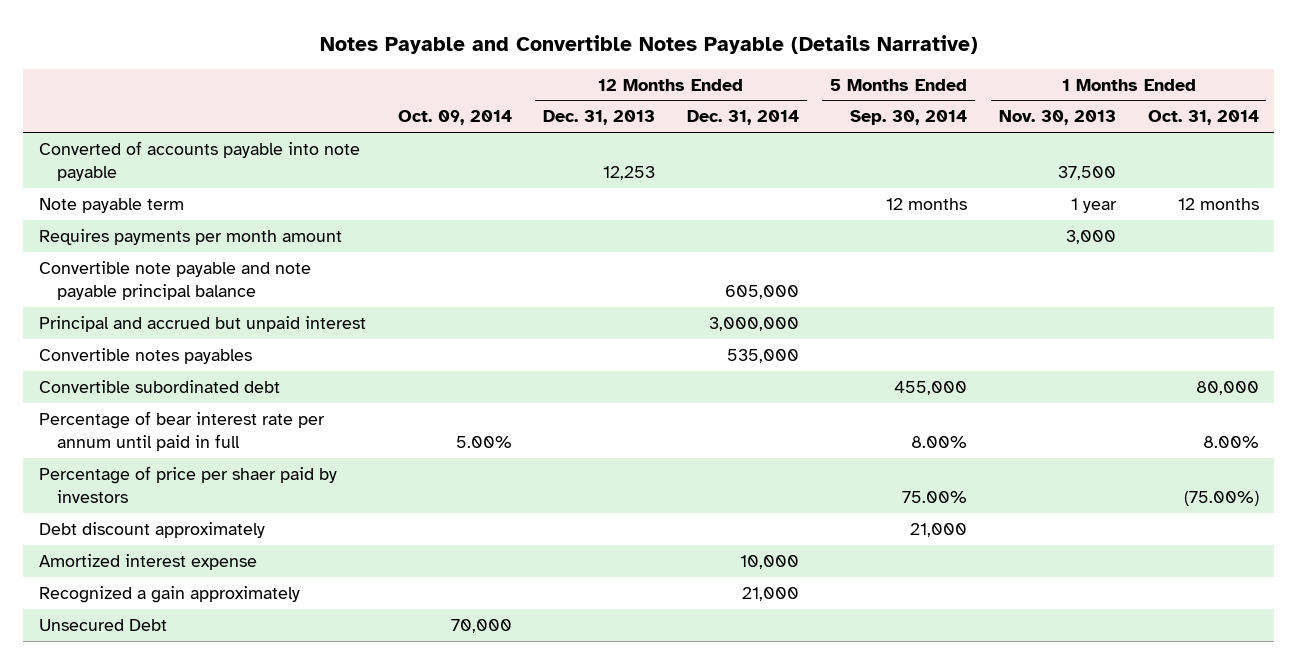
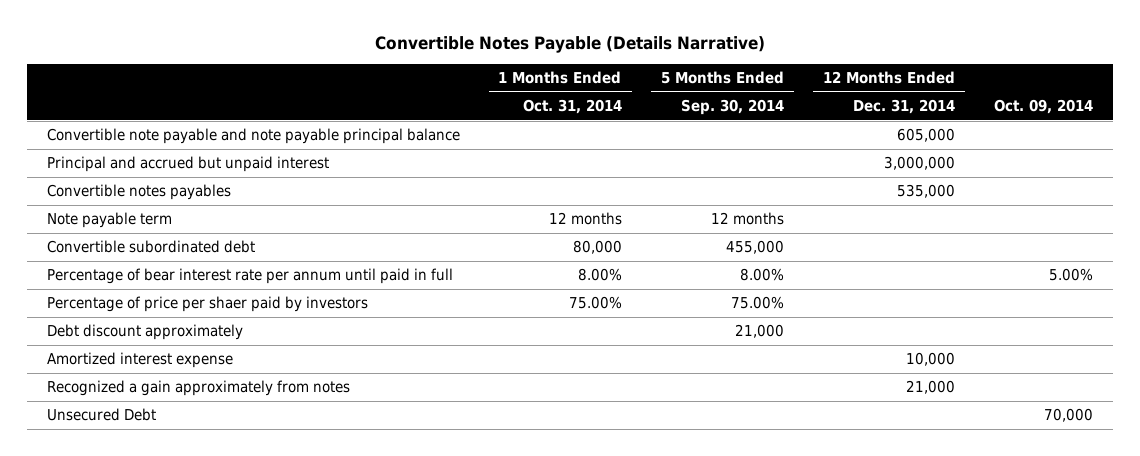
[319,34,978,54] Notes Payable and Convertible Notes Payable (Details Narrative) -> [375,36,766,54] Convertible Notes Payable (Details Narrative)
[543,110,656,126] Dec. 31, 2013 -> none
[998,110,1116,126] Nov. 30, 2013 -> none
[39,140,361,181] Converted of accounts payable into note payable -> none
[39,228,343,245] Requires payments per month amount -> none
[39,197,185,213] Note payable term -> [46,212,172,229] Note payable term
[1183,490,1259,506] (75.00%) -> [568,296,622,310] 75.00%
[39,585,301,603] Recognized a gain approximately -> [46,380,350,397] Recognized a gain approximately from notes

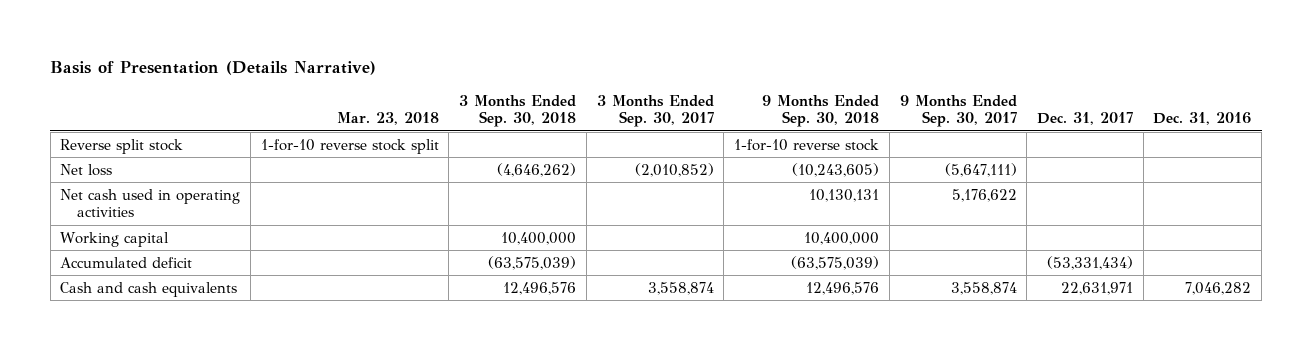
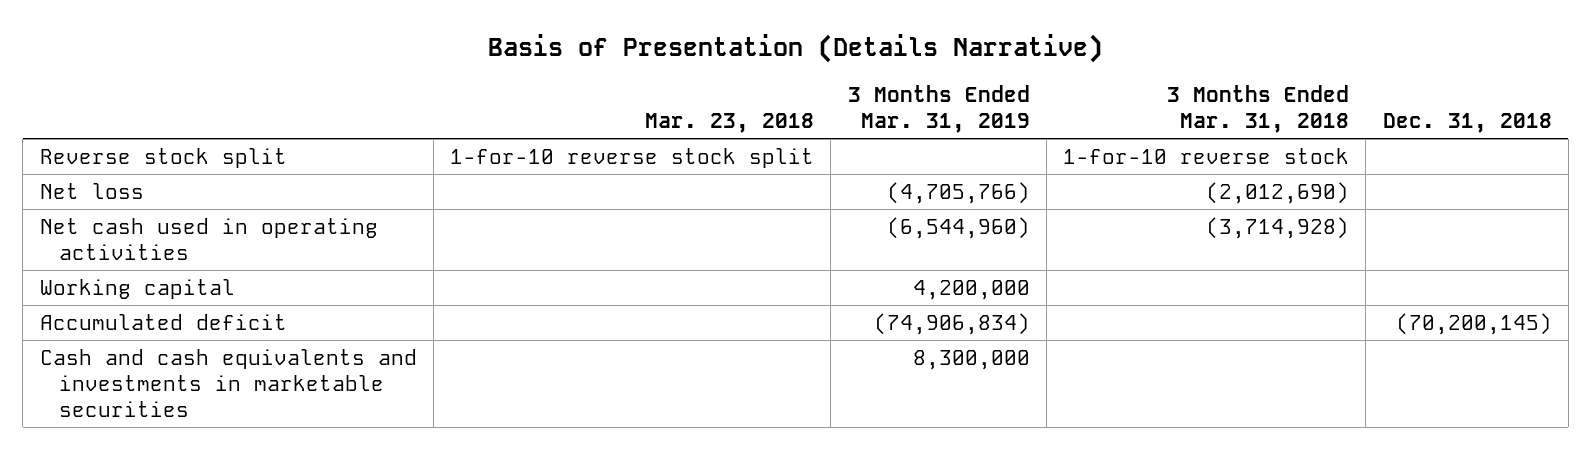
[459,94,577,128] 3 Months Ended Sep. 30, 2018 -> none
[596,94,714,128] 3 Months Ended Sep. 30, 2017 -> none
[762,94,880,128] 9 Months Ended Sep. 30, 2018 -> none
[899,94,1017,128] 9 Months Ended Sep. 30, 2017 -> none
[1036,112,1133,126] Dec. 31, 2017 -> none
[1153,112,1252,126] Dec. 31, 2016 -> none
none -> [847,85,1030,133] 3 Months Ended Mar. 31, 2019
none -> [1167,85,1350,133] 3 Months Ended Mar. 31, 2018
none -> [1382,112,1552,133] Dec. 31, 2018
[60,138,184,154] Reverse split stock -> [39,148,287,169] Reverse stock split
[60,281,238,297] Cash and cash equivalents -> none
none -> [39,349,417,417] Cash and cash equivalents and investments in marketable securities

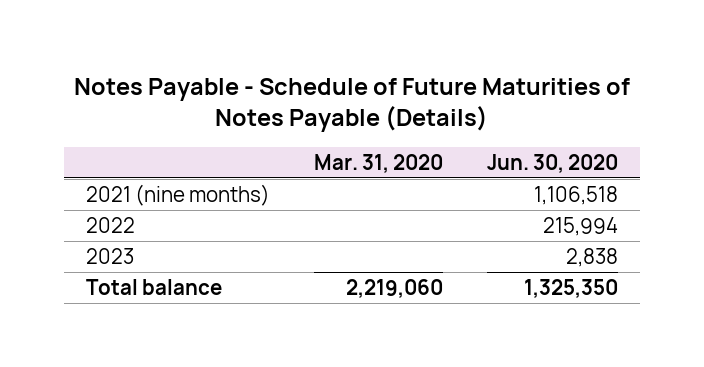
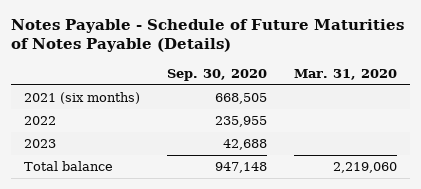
[487,153,619,173] Jun. 30, 2020 -> none
none -> [167,68,268,81] Sep. 30, 2020
[85,183,270,206] 2021 (nine months) -> [24,92,141,105] 2021 (six months)

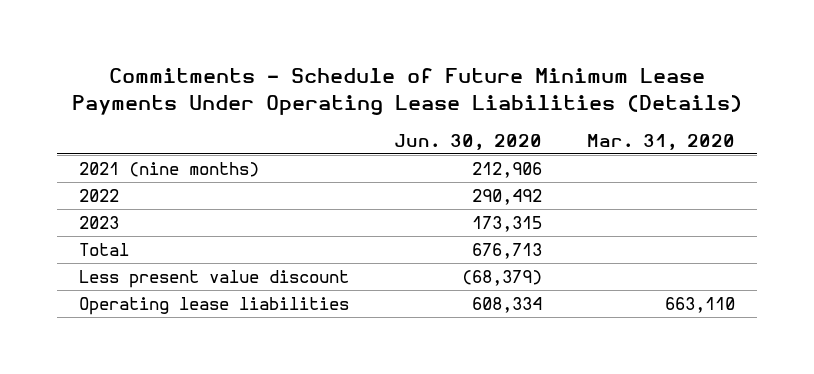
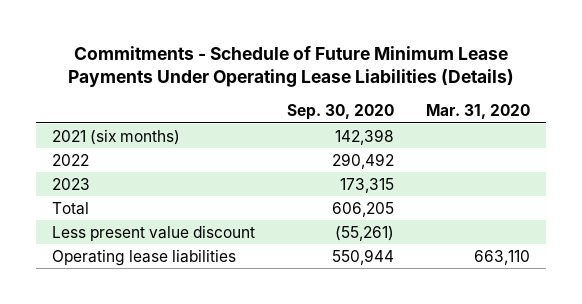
[393,133,542,150] Jun. 30, 2020 -> none
none -> [286,104,394,121] Sep. 30, 2020
[79,162,260,178] 2021 (nine months) -> [51,128,180,145] 2021 (six months)

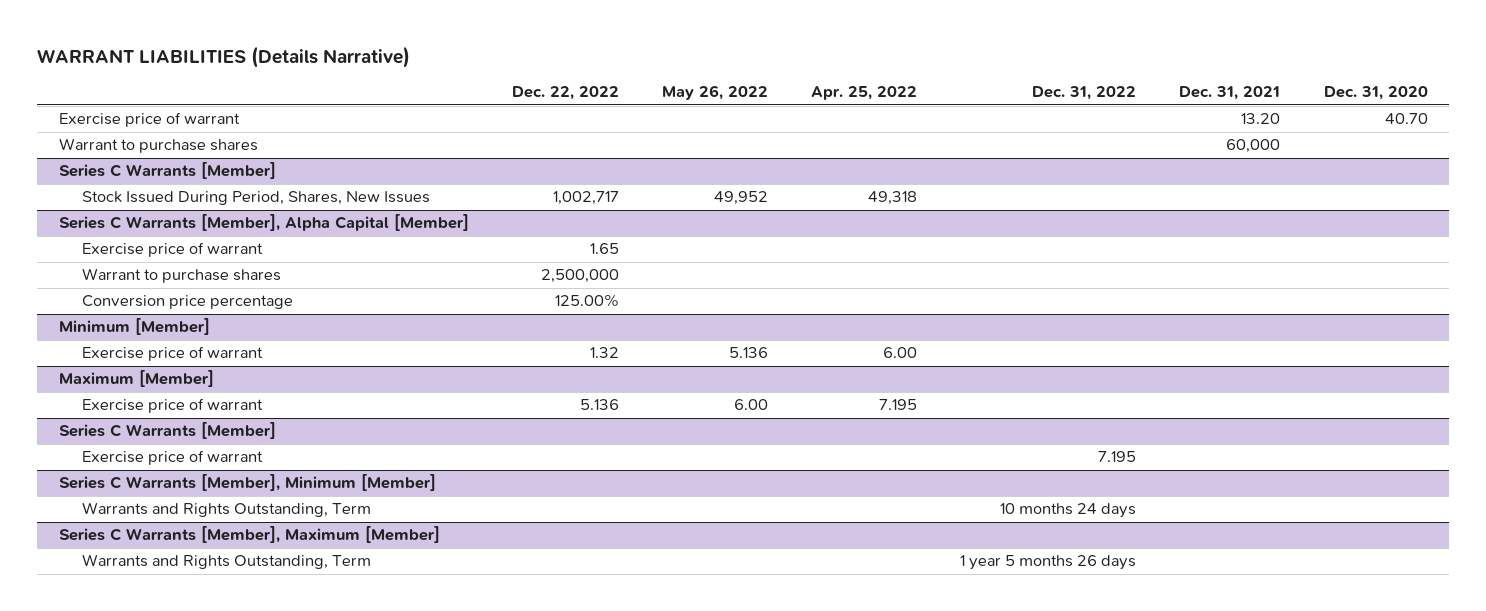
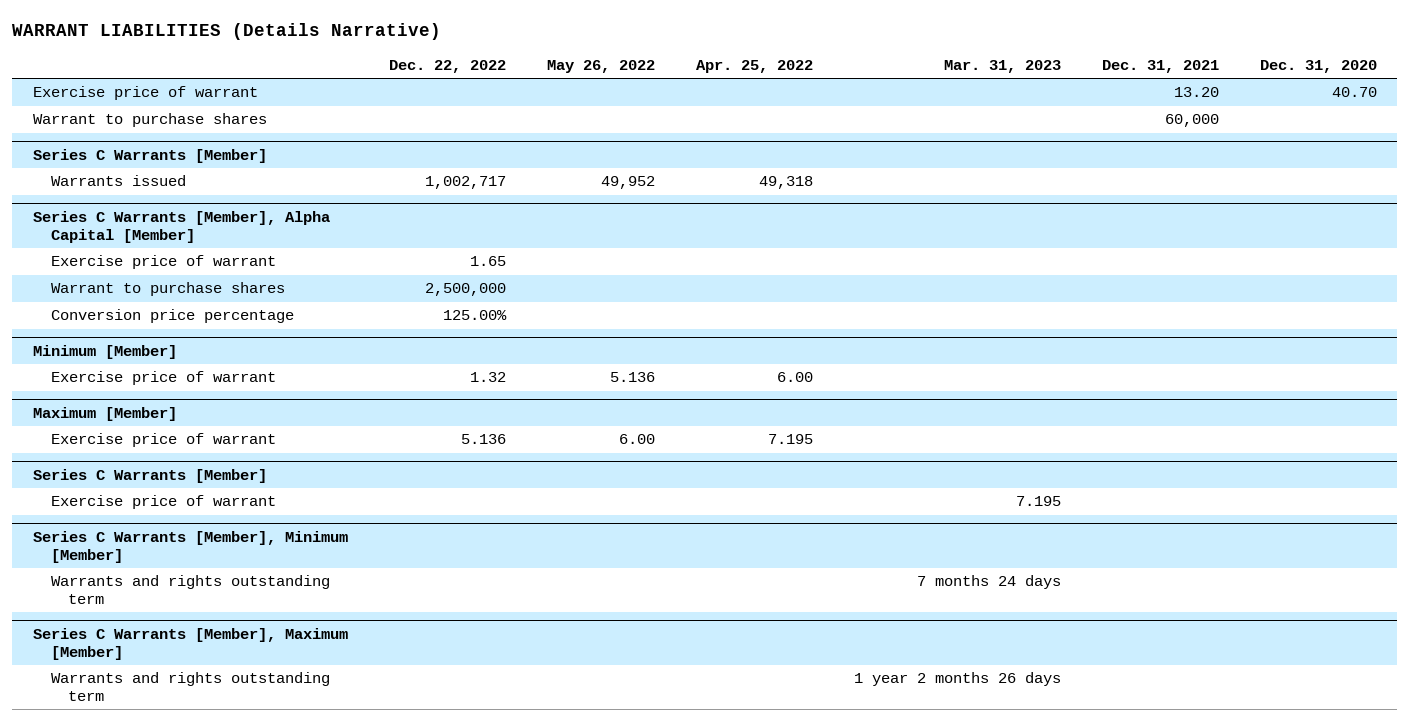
[1032,86,1137,101] Dec. 31, 2022 -> none
none -> [943,59,1061,73] Mar. 31, 2023
[82,191,431,206] Stock Issued During Period, Shares, New Issues -> [50,175,186,187] Warrants issued
[82,502,372,518] Warrants and Rights Outstanding, Term -> [50,575,330,605] Warrants and rights outstanding term
[82,554,372,570] Warrants and Rights Outstanding, Term -> [50,672,330,702] Warrants and rights outstanding term

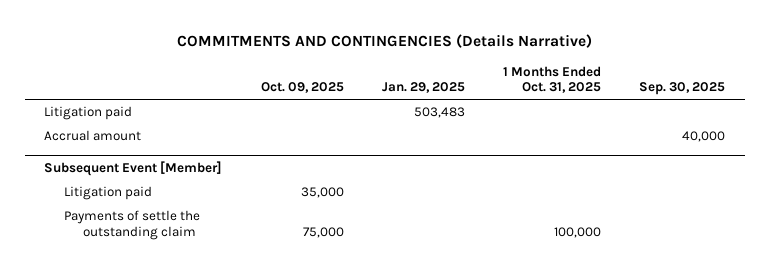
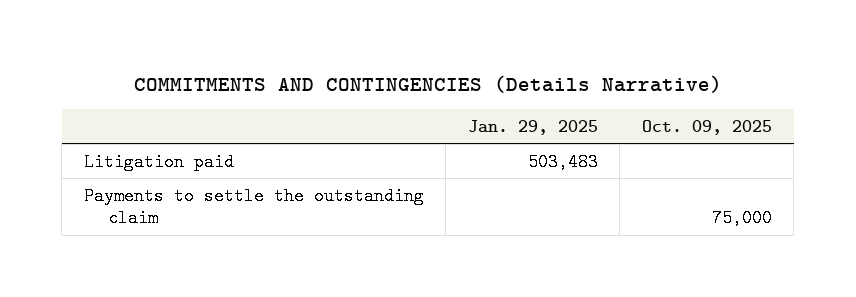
[503,65,602,94] 1 Months Ended Oct. 31, 2025 -> none
[639,82,726,96] Sep. 30, 2025 -> none
[44,130,142,142] Accrual amount -> none
[44,161,223,177] Subsequent Event [Member] -> none
[63,186,152,201] Litigation paid -> none
[63,210,200,240] Payments of settle the outstanding claim -> none
none -> [83,186,424,228] Payments to settle the outstanding claim

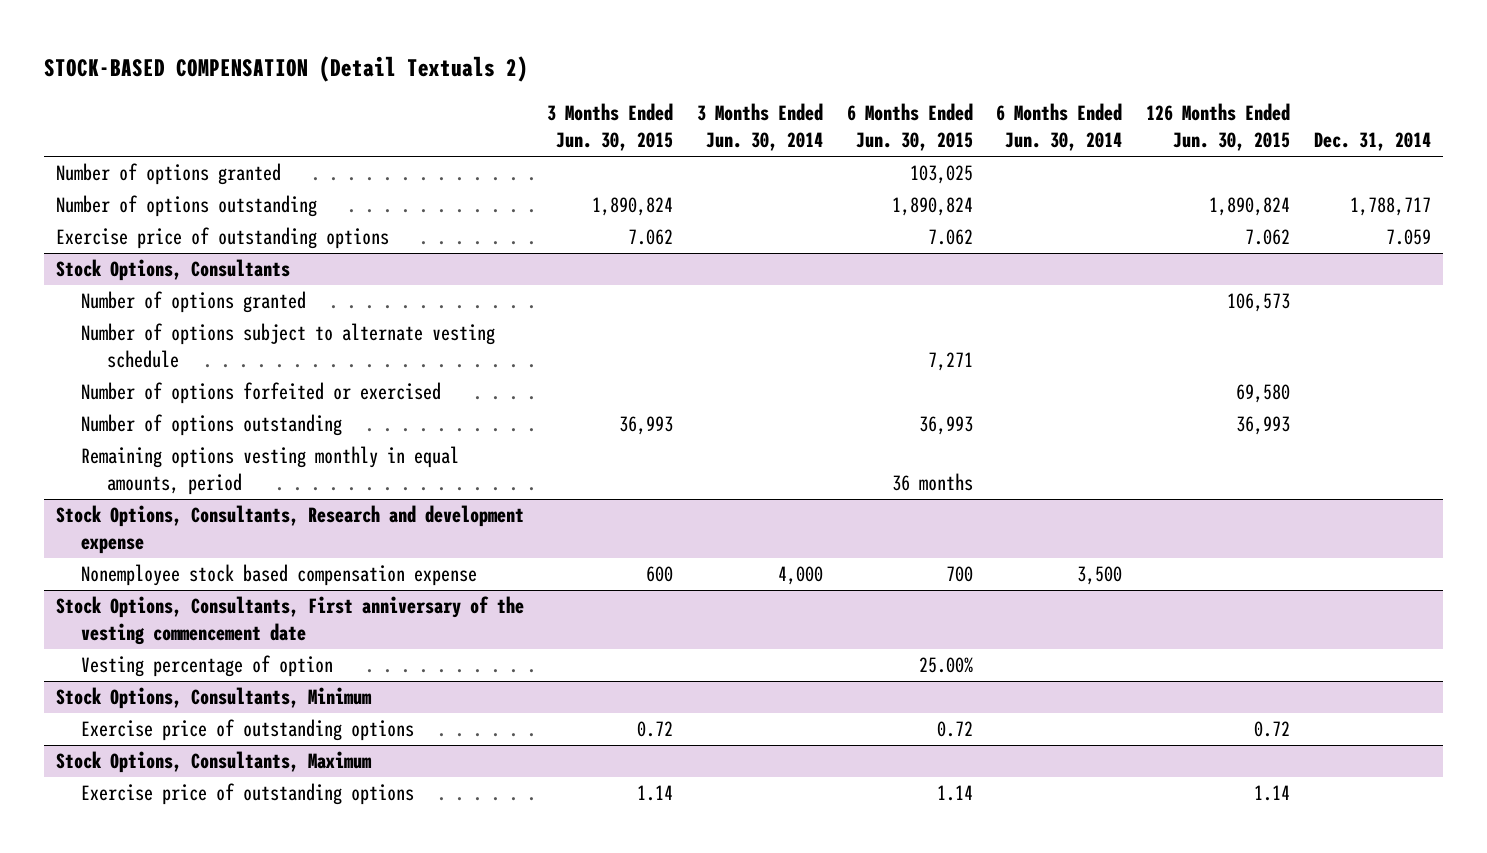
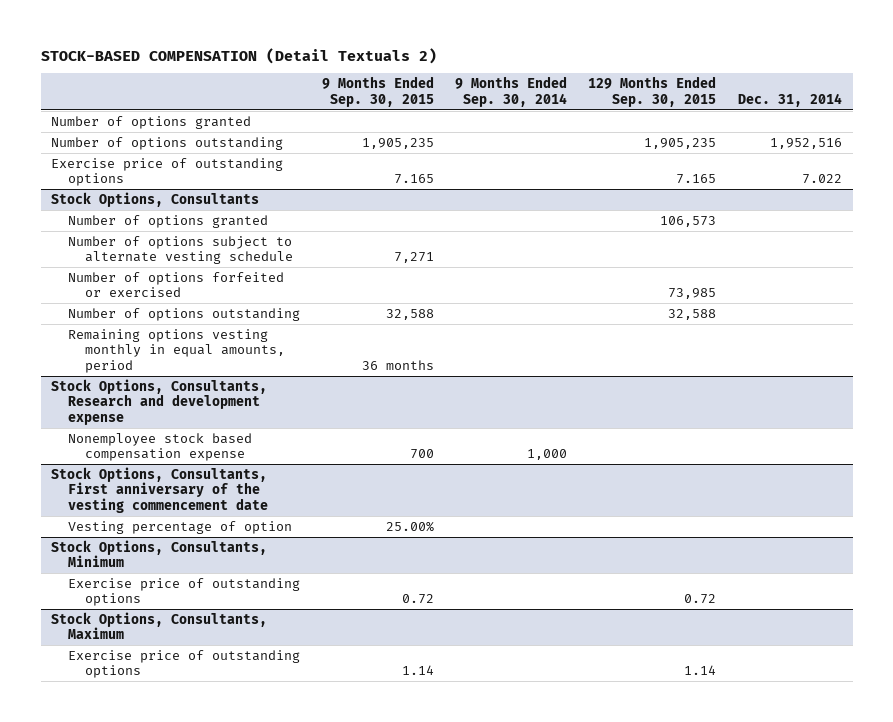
[547,103,674,152] 3 Months Ended Jun. 30, 2015 -> none
[697,103,824,152] 3 Months Ended Jun. 30, 2014 -> none
[846,103,973,152] 6 Months Ended Jun. 30, 2015 -> none
[996,103,1123,152] 6 Months Ended Jun. 30, 2014 -> none
[1146,103,1291,152] 126 Months Ended Jun. 30, 2015 -> none
none -> [321,76,434,107] 9 Months Ended Sep. 30, 2015
none -> [455,76,568,107] 9 Months Ended Sep. 30, 2014
none -> [588,76,717,107] 129 Months Ended Sep. 30, 2015
[1349,197,1431,217] 1,788,717 -> [769,137,842,149] 1,952,516
[1385,229,1431,246] 7.059 -> [801,174,842,185] 7.022

